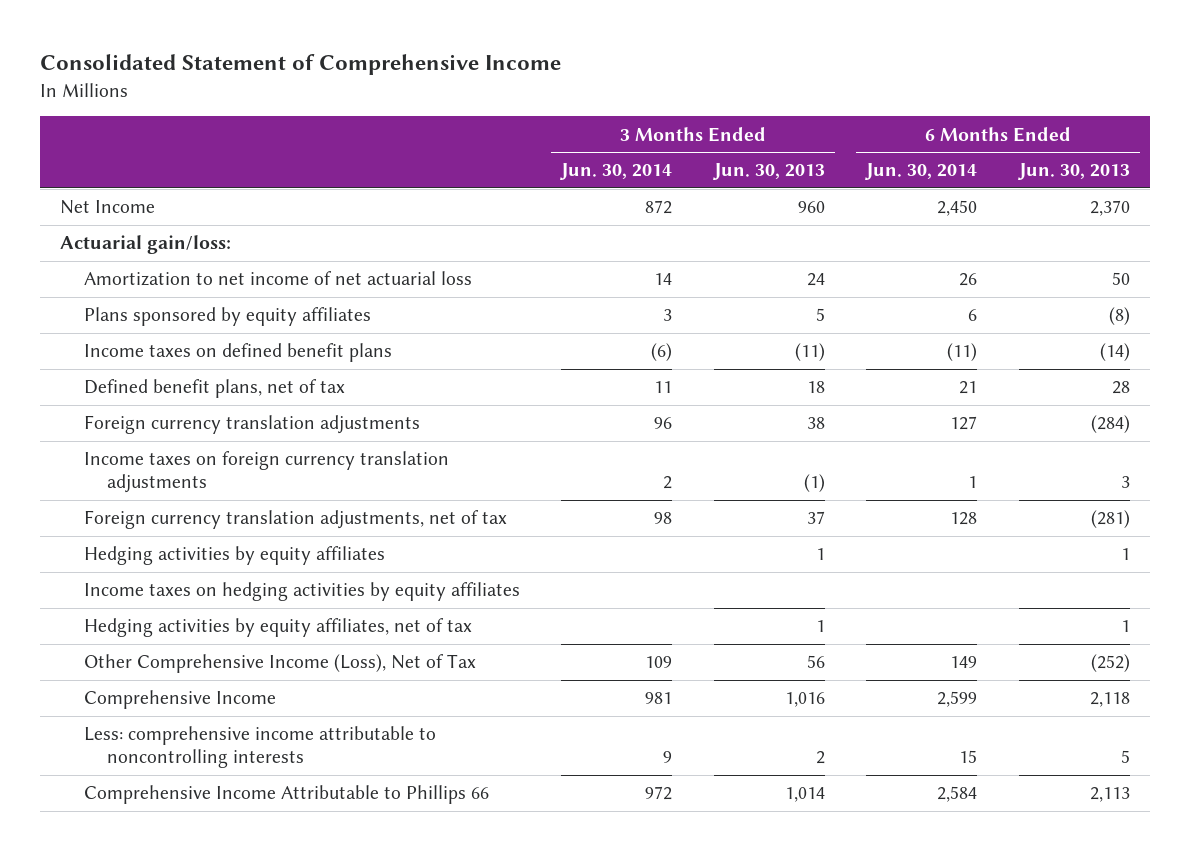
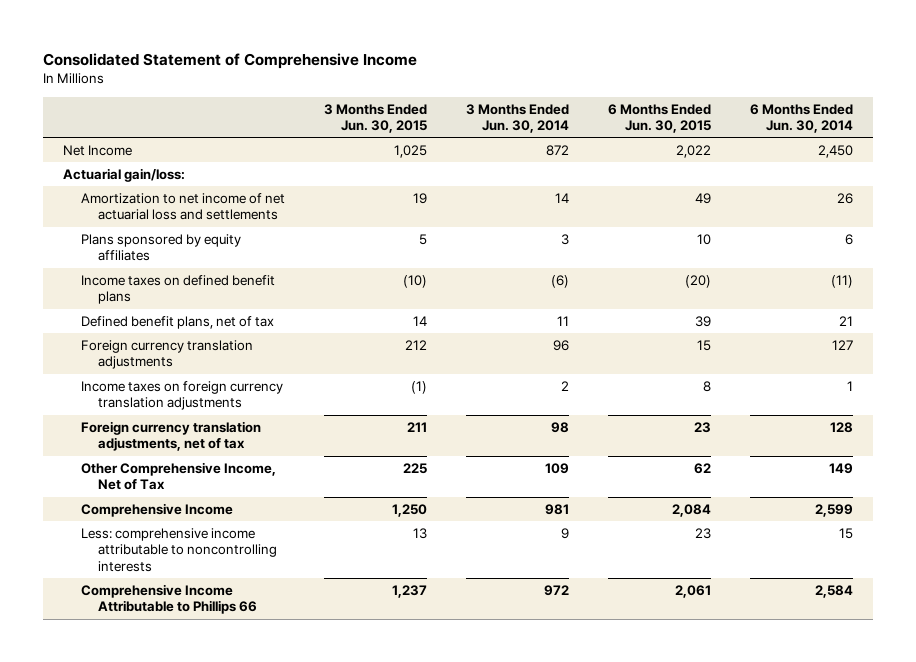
[712,163,825,181] Jun. 30, 2013 -> none
[1017,163,1130,181] Jun. 30, 2013 -> none
none -> [323,103,427,133] 3 Months Ended Jun. 30, 2015
none -> [608,103,712,133] 6 Months Ended Jun. 30, 2015
[83,271,472,287] Amortization to net income of net actuarial loss -> [80,192,285,221] Amortization to net income of net actuarial loss and settlements
[83,546,385,566] Hedging activities by equity affiliates -> none
[83,582,520,602] Income taxes on hedging activities by equity affiliates -> none
[83,618,472,638] Hedging activities by equity affiliates, net of tax -> none
[83,654,476,674] Other Comprehensive Income (Loss), Net of Tax -> [80,461,276,491] Other Comprehensive Income, Net of Tax

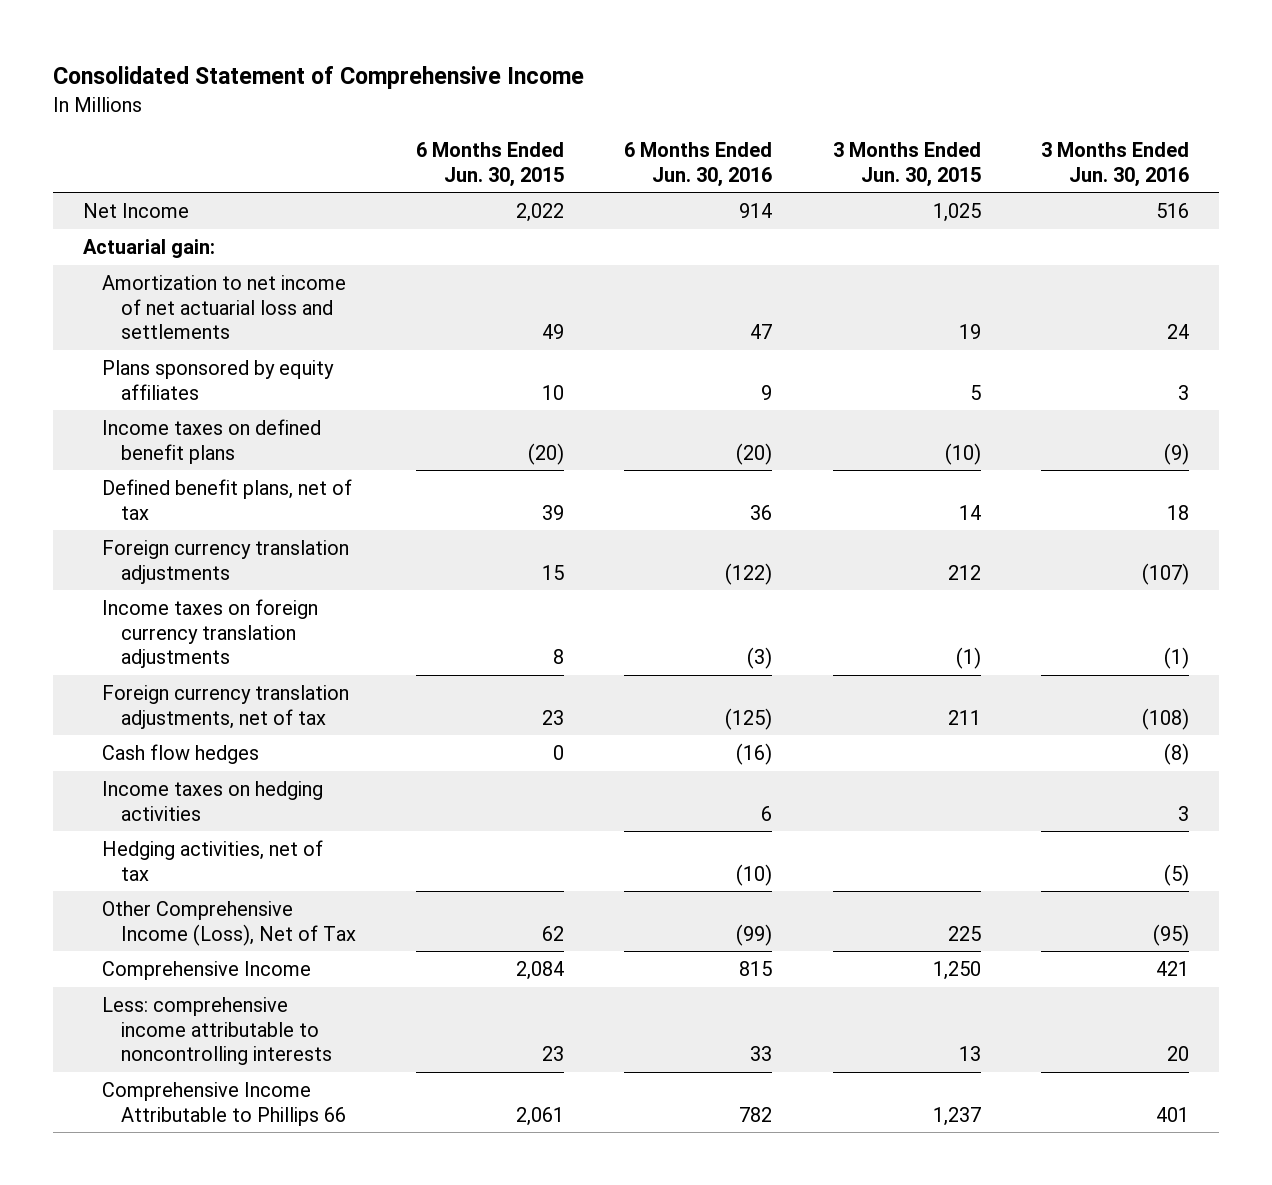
[465,103,569,133] 3 Months Ended Jun. 30, 2014 -> none
[750,103,854,133] 6 Months Ended Jun. 30, 2014 -> none
none -> [624,142,773,187] 6 Months Ended Jun. 30, 2016
none -> [1041,142,1190,187] 3 Months Ended Jun. 30, 2016
[62,167,185,182] Actuarial gain/loss: -> [83,239,216,259] Actuarial gain:
none -> [101,744,259,765] Cash flow hedges
none -> [101,781,323,821] Income taxes on hedging activities
none -> [101,840,323,881] Hedging activities, net of tax
[80,461,276,491] Other Comprehensive Income, Net of Tax -> [101,901,356,946] Other Comprehensive Income (Loss), Net of Tax

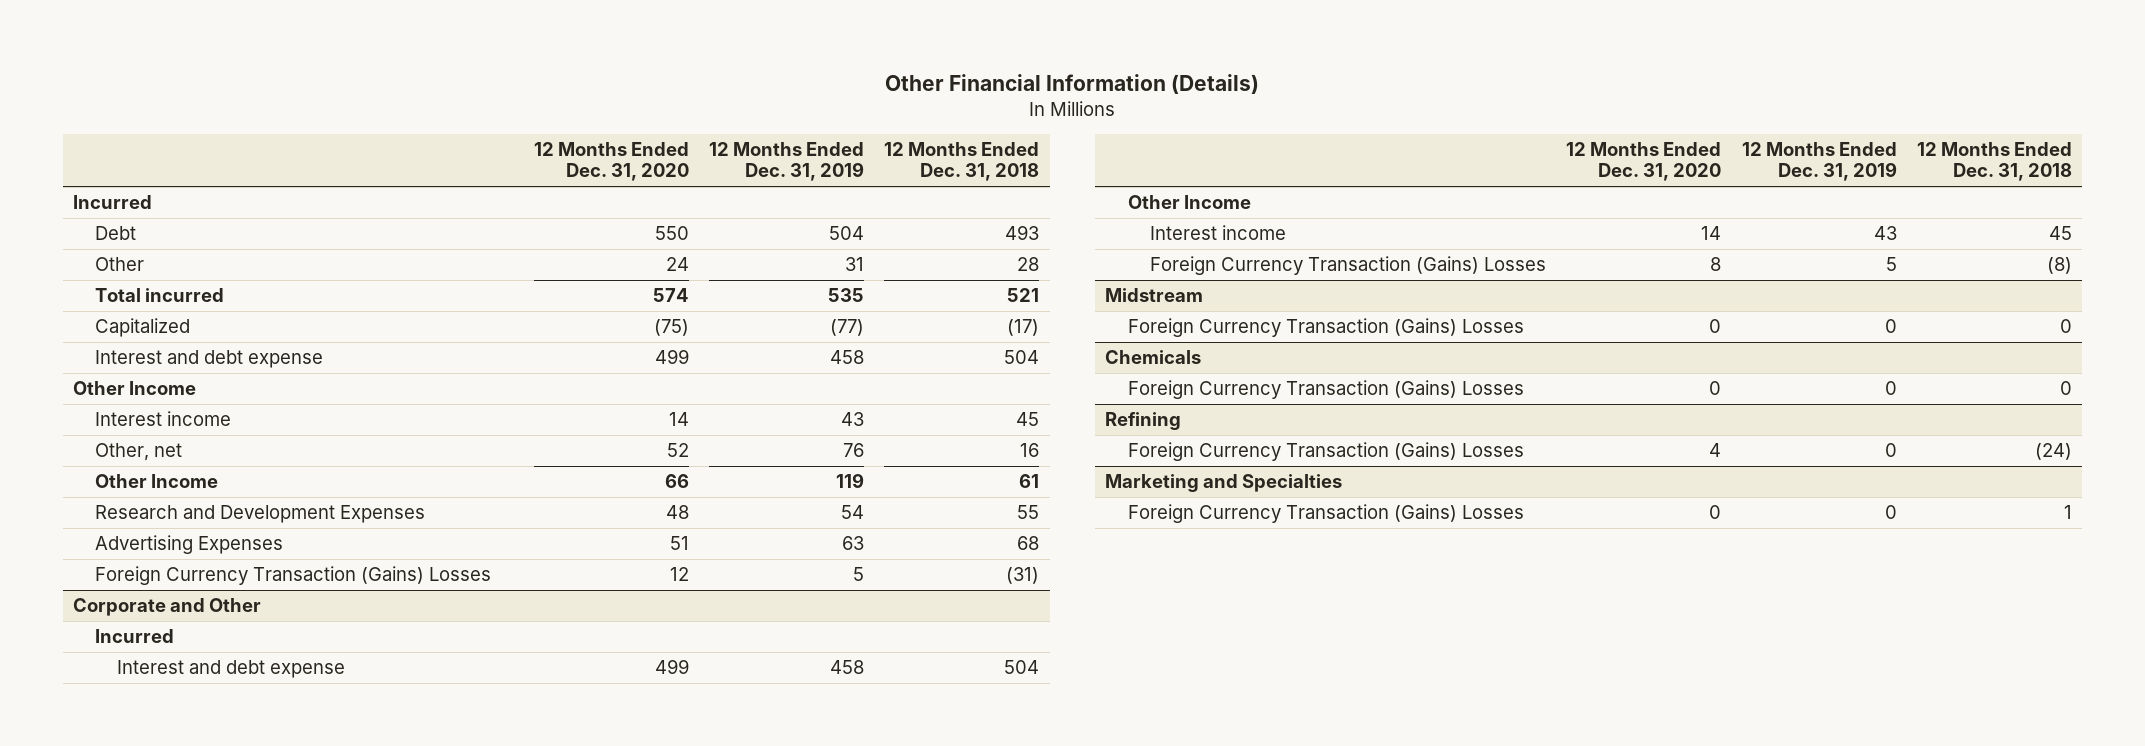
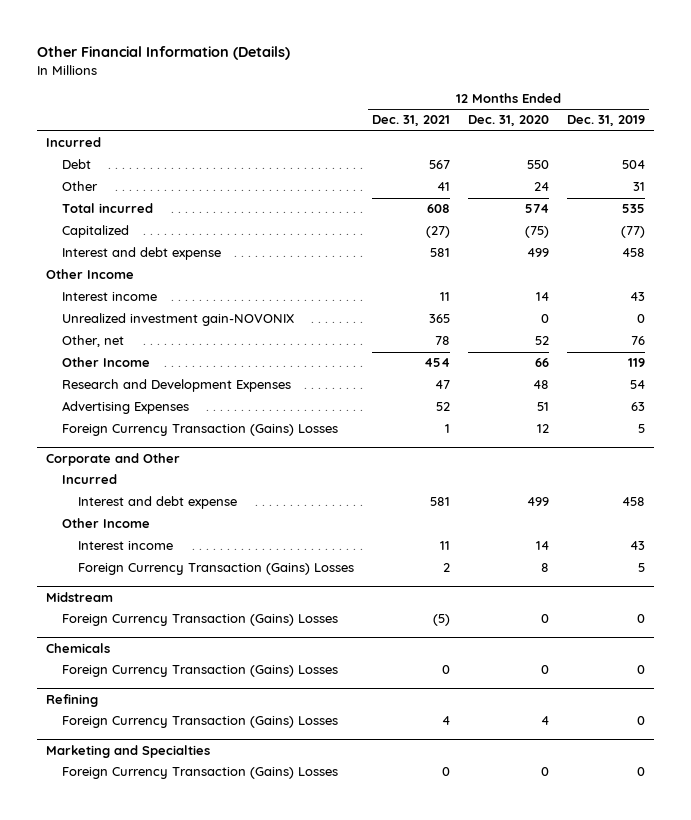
[884,141,1040,182] 12 Months Ended Dec. 31, 2018 -> none
none -> [372,115,451,127] Dec. 31, 2021
none -> [62,313,295,327] Unrealized investment gain-NOVONIX

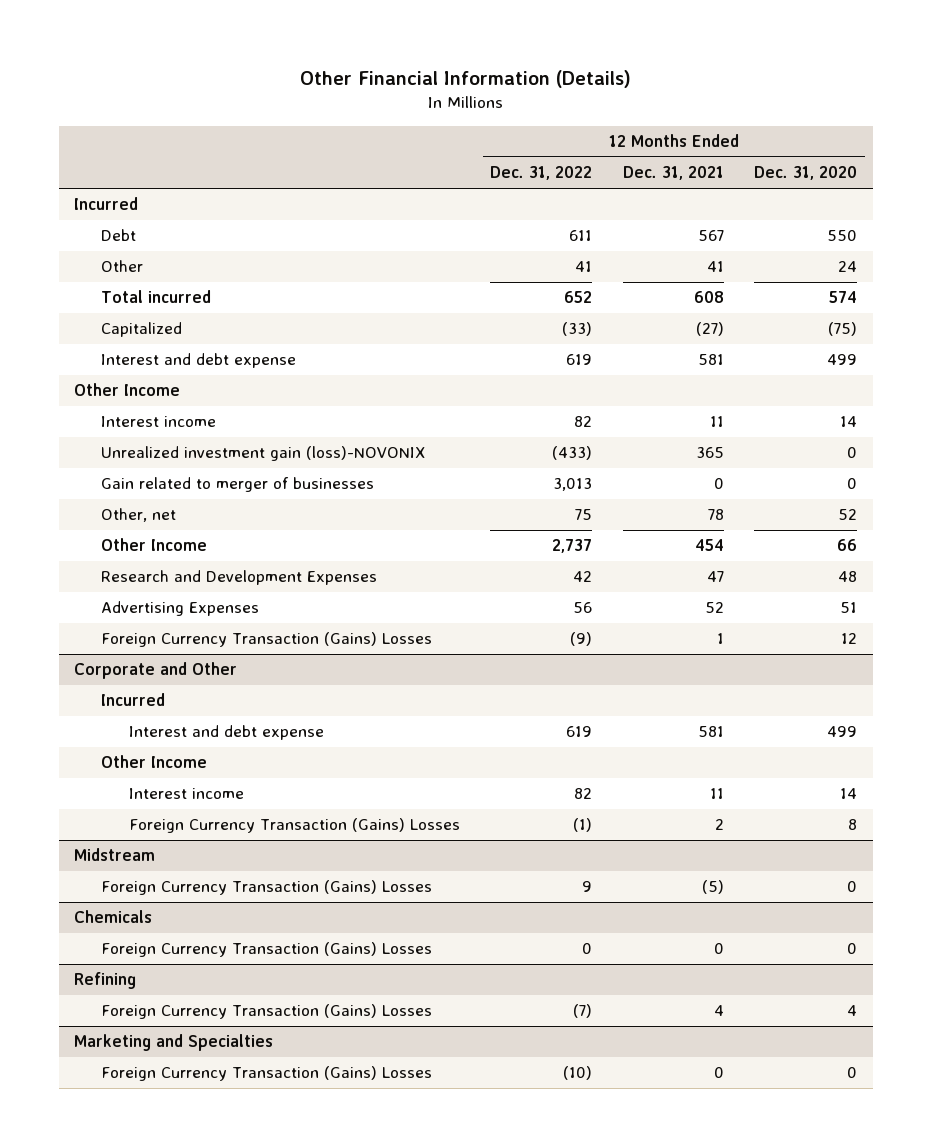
[567,115,646,127] Dec. 31, 2019 -> none
none -> [490,166,593,181] Dec. 31, 2022
[62,313,295,327] Unrealized investment gain-NOVONIX -> [101,446,426,462] Unrealized investment gain (loss)-NOVONIX
none -> [101,477,375,493] Gain related to merger of businesses

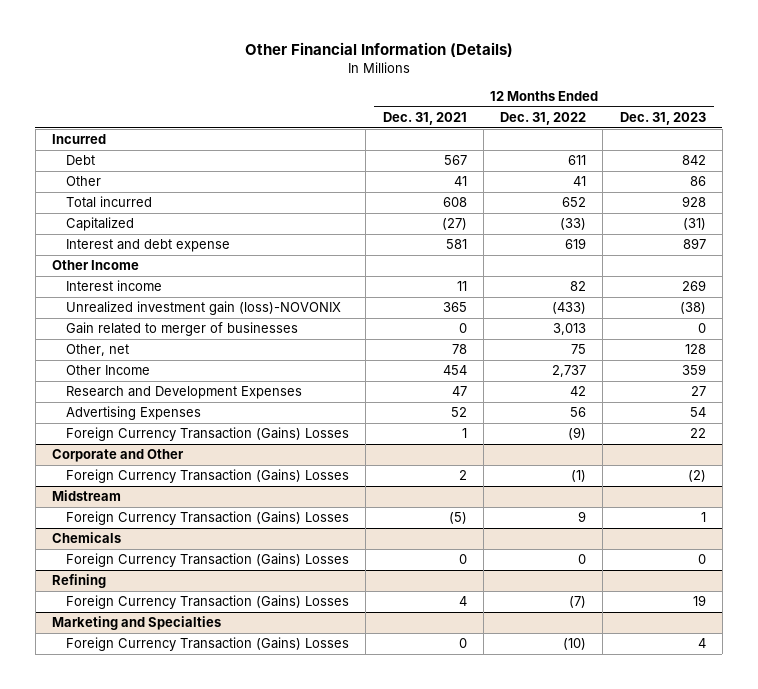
[754,166,858,181] Dec. 31, 2020 -> none
none -> [619,111,706,125] Dec. 31, 2023
[101,693,166,707] Incurred -> none
[128,725,324,741] Interest and debt expense -> none
[101,755,208,769] Other Income -> none
[128,788,244,800] Interest income -> none

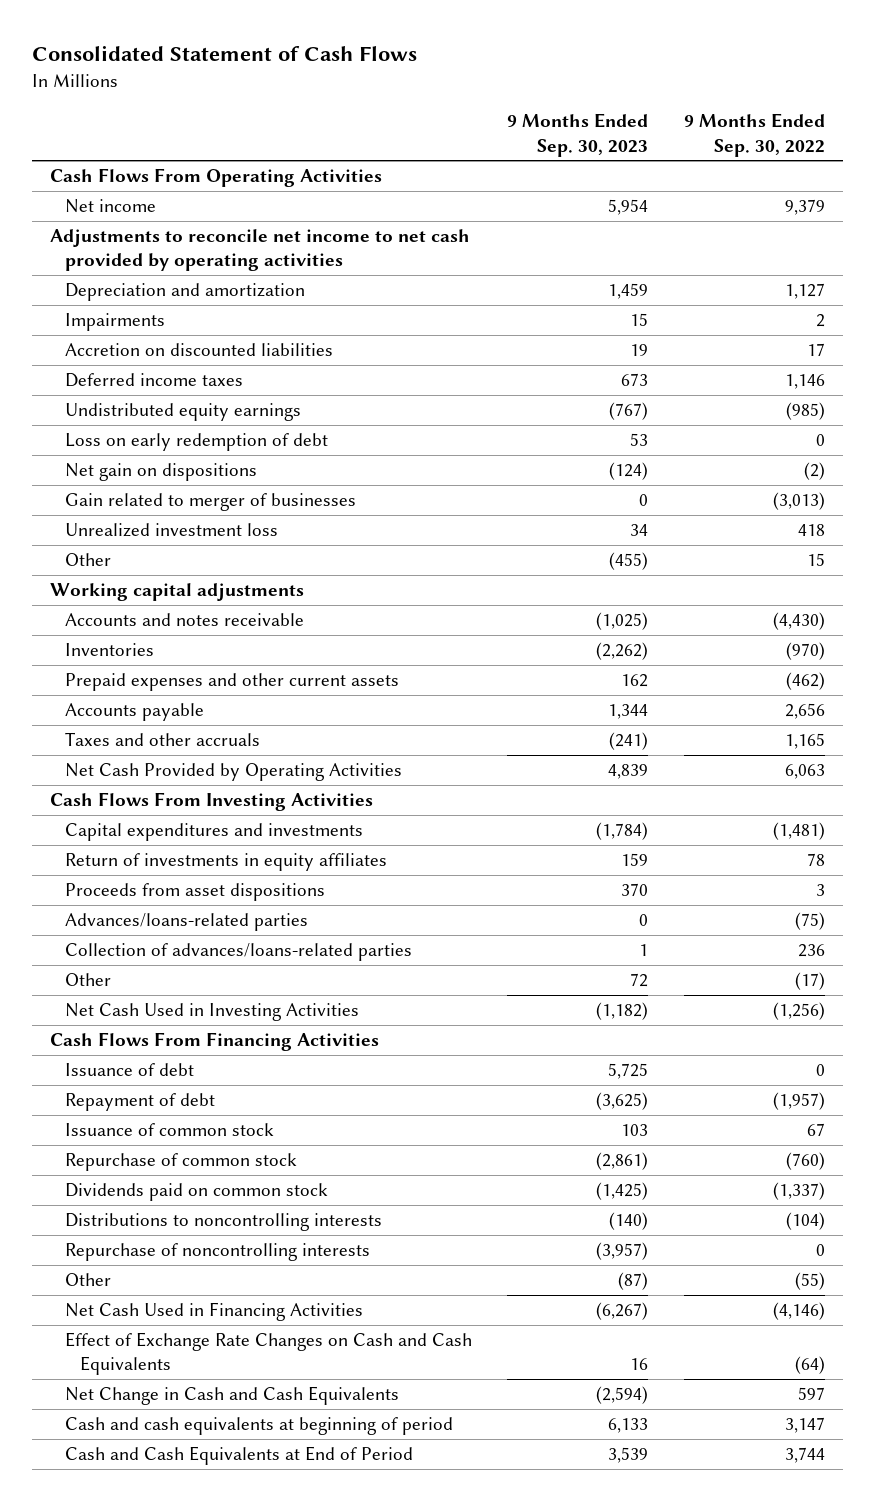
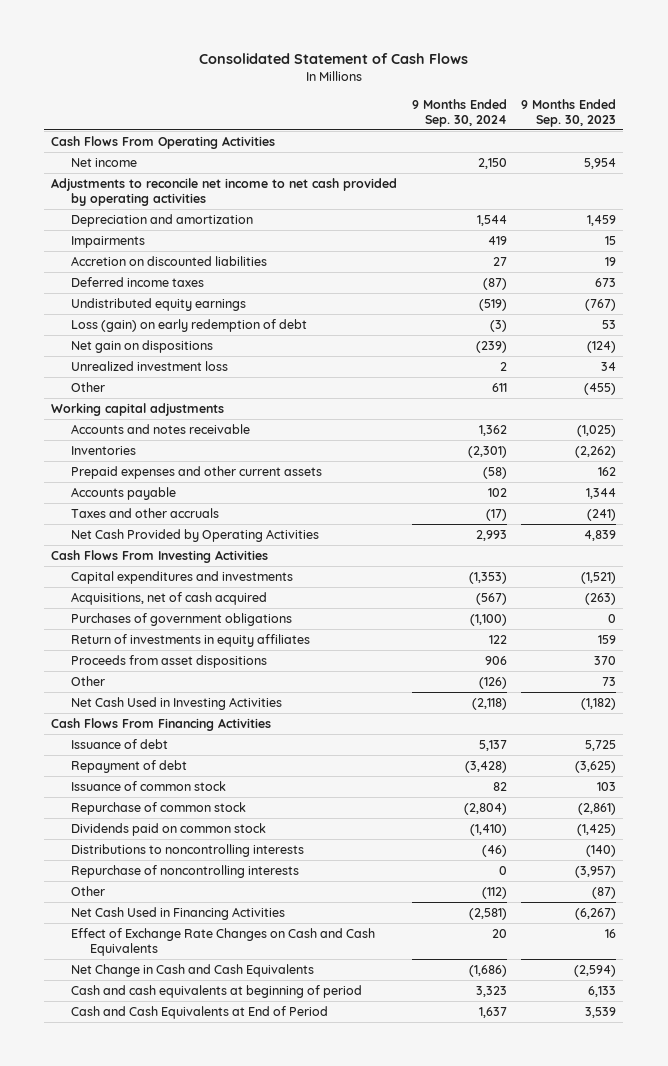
[684,113,826,157] 9 Months Ended Sep. 30, 2022 -> none
none -> [411,98,507,127] 9 Months Ended Sep. 30, 2024
[64,433,328,452] Loss on early redemption of debt -> [70,318,307,332] Loss (gain) on early redemption of debt
[64,493,356,512] Gain related to merger of businesses -> none
[596,822,649,841] (1,784) -> [581,571,617,584] (1,521)
none -> [70,591,267,605] Acquisitions, net of cash acquired
none -> [70,612,292,626] Purchases of government obligations
[64,913,308,932] Advances/loans-related parties -> none
[64,943,412,962] Collection of advances/loans-related parties -> none
[630,973,649,988] 72 -> [602,676,617,686] 73

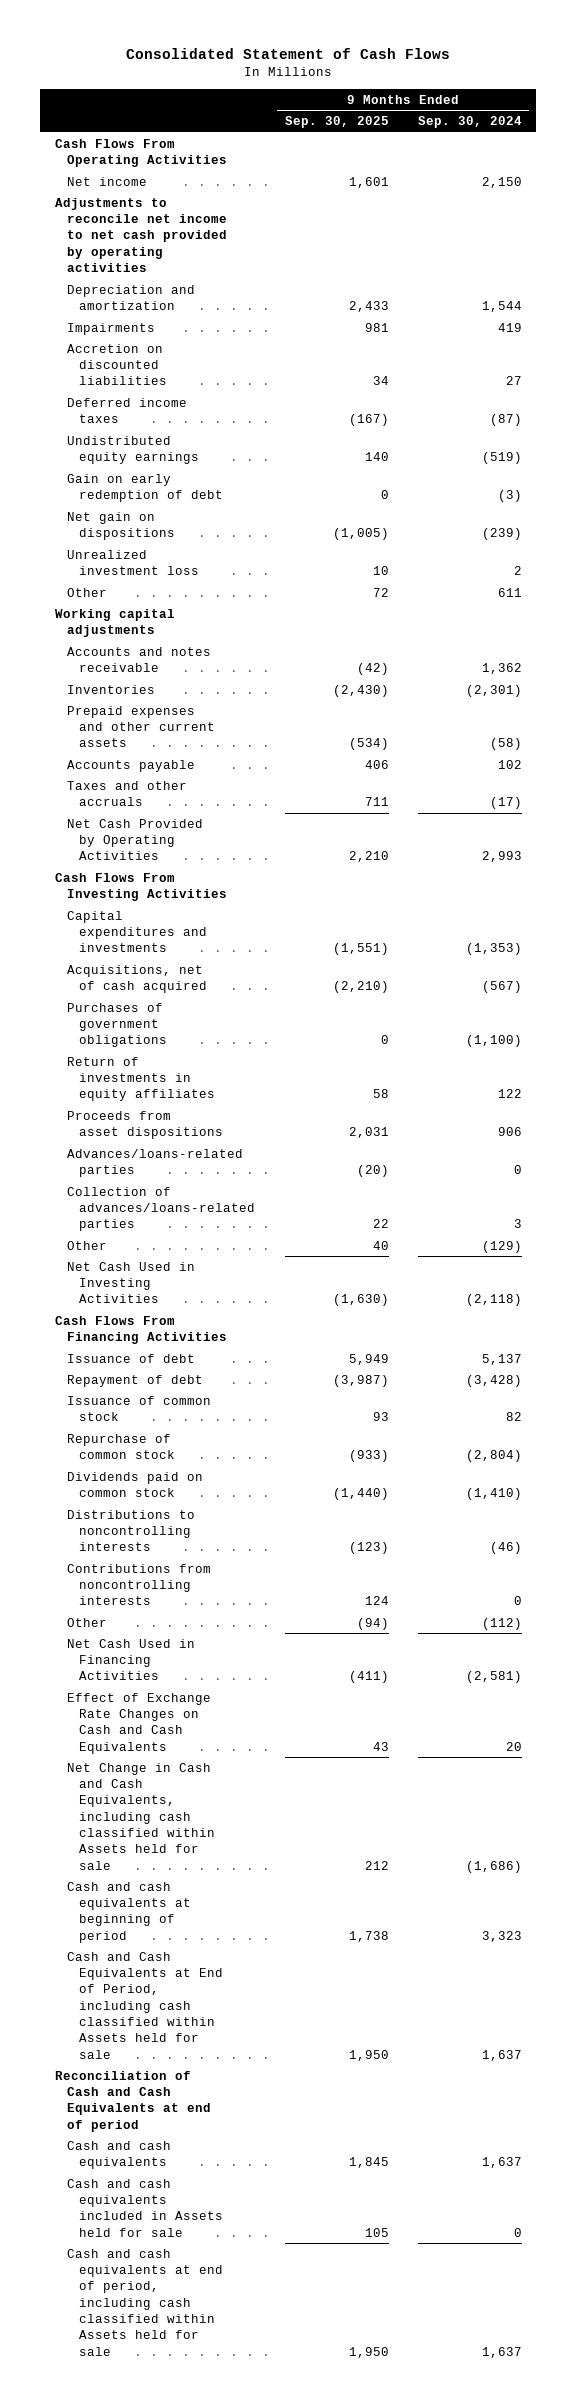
[521,98,617,127] 9 Months Ended Sep. 30, 2023 -> none
none -> [284,116,389,129] Sep. 30, 2025
[70,318,307,332] Loss (gain) on early redemption of debt -> [66,473,224,503] Gain on early redemption of debt
none -> [66,1148,243,1178] Advances/loans-related parties
none -> [66,1186,256,1232] Collection of advances/loans-related parties
[478,676,507,689] (126) -> [481,1240,522,1253] (129)
[70,864,299,878] Repurchase of noncontrolling interests -> none
none -> [66,1563,211,1606] Contributions from noncontrolling interests
[70,963,314,977] Net Change in Cash and Cash Equivalents -> [66,1762,216,1870] Net Change in Cash and Cash Equivalents, including cash classified within Assets held for sale
none -> [66,1951,224,2059] Cash and Cash Equivalents at End of Period, including cash classified within Assets held for sale
none -> [54,2070,211,2132] Reconciliation of Cash and Cash Equivalents at end of period
[70,1005,328,1019] Cash and Cash Equivalents at End of Period -> [66,2140,171,2170] Cash and cash equivalents
none -> [66,2178,224,2237] Cash and cash equivalents included in Assets held for sale
none -> [66,2248,224,2356] Cash and cash equivalents at end of period, including cash classified within Assets held for sale

